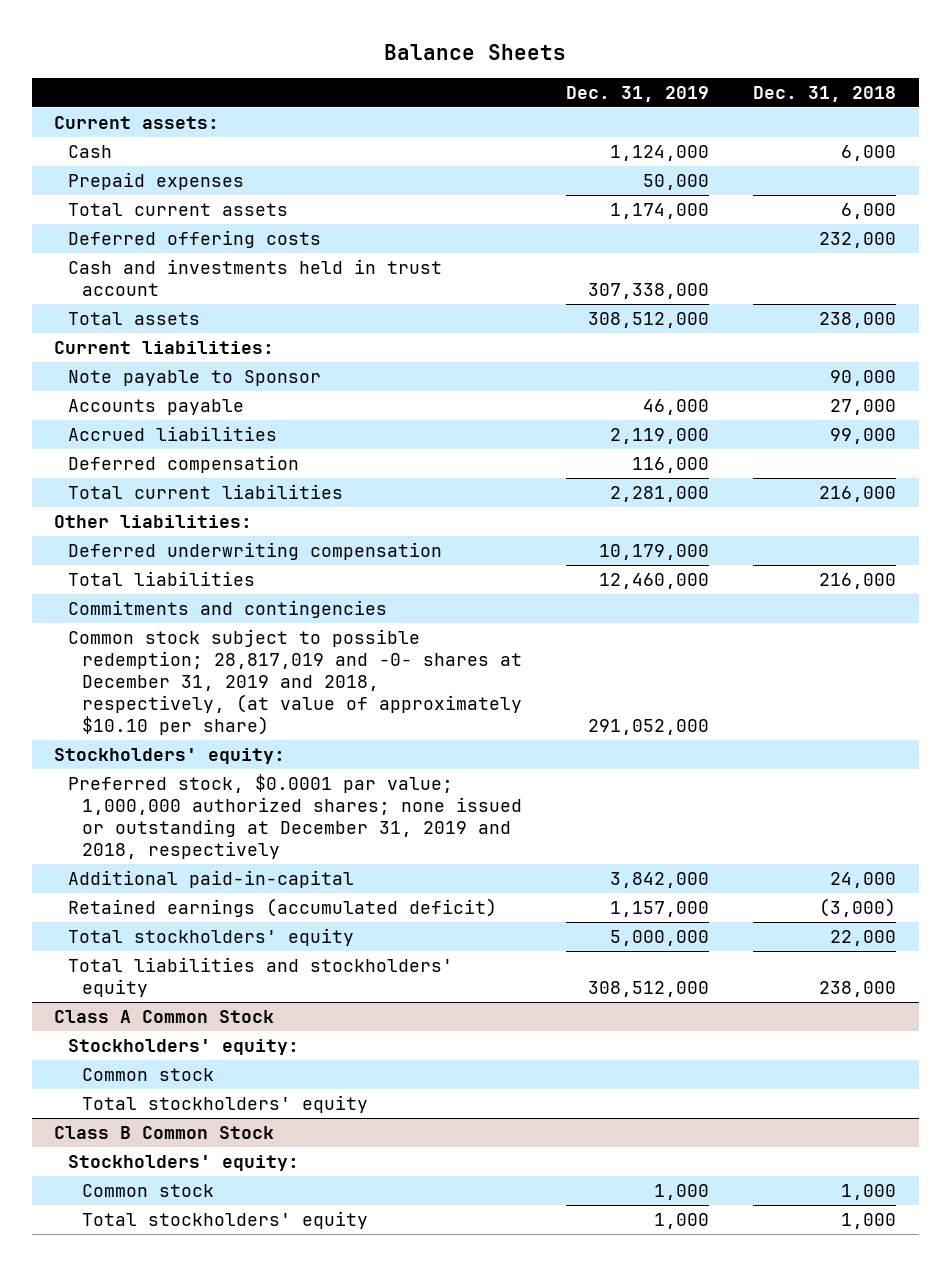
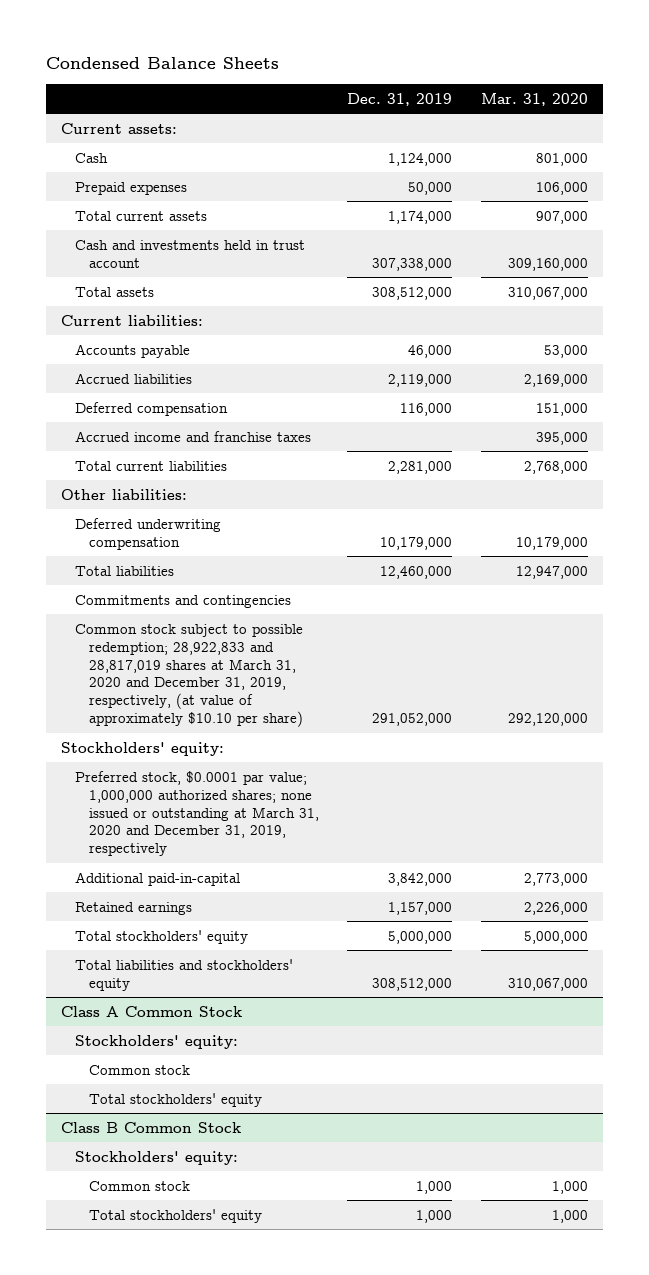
[384,43,567,60] Balance Sheets -> [46,57,280,70] Condensed Balance Sheets
[753,86,897,103] Dec. 31, 2018 -> none
none -> [481,92,589,106] Mar. 31, 2020
[67,230,321,249] Deferred offering costs -> none
[67,370,321,387] Note payable to Sponsor -> none
none -> [74,430,311,442] Accrued income and franchise taxes
[67,629,522,736] Common stock subject to possible redemption; 28,817,019 and -0- shares at December 31, 2019 and 2018, respectively, (at value of approximately $10.10 per share) -> [74,623,303,728] Common stock subject to possible redemption; 28,922,833 and 28,817,019 shares at March 31, 2020 and December 31, 2019, respectively, (at value of approximately $10.10 per share)
[67,774,522,860] Preferred stock, $0.0001 par value; 1,000,000 authorized shares; none issued or outstanding at December 31, 2019 and 2018, respectively -> [74,770,319,857] Preferred stock, $0.0001 par value; 1,000,000 authorized shares; none issued or outstanding at March 31, 2020 and December 31, 2019, respectively
[67,898,497,918] Retained earnings (accumulated deficit) -> [74,901,192,915] Retained earnings

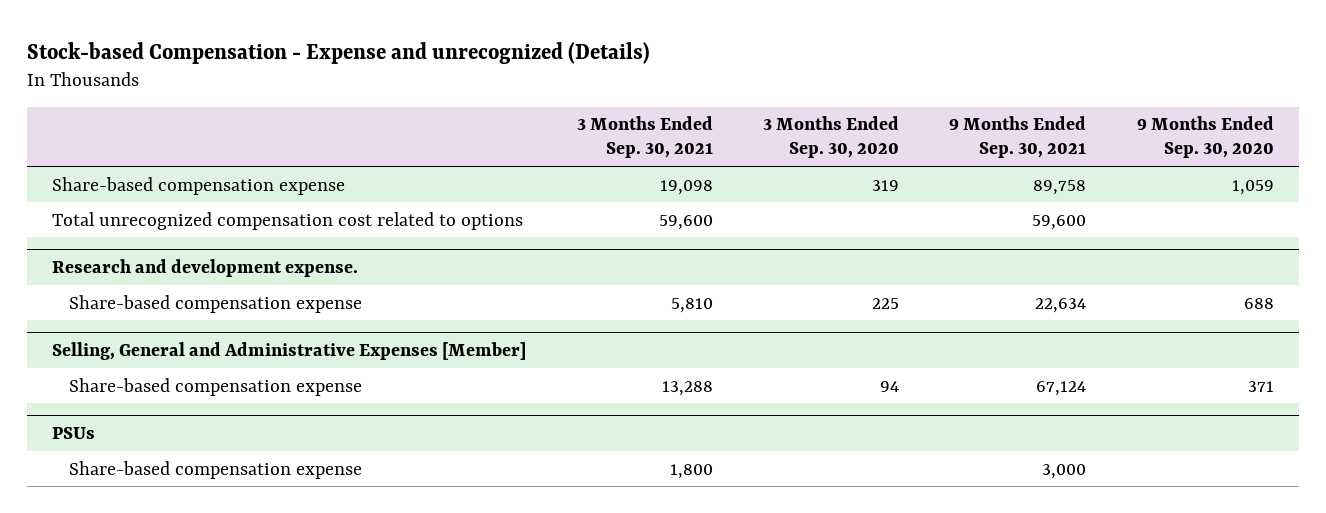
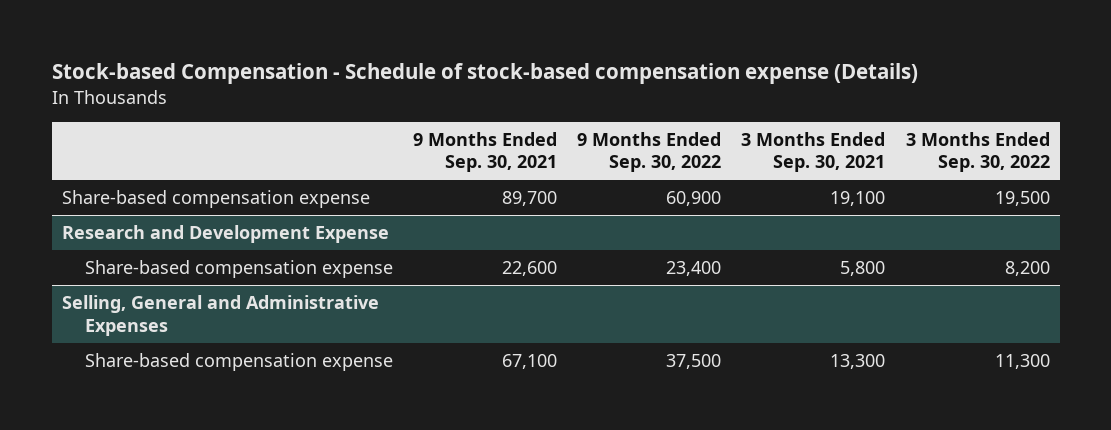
[26,41,650,64] Stock-based Compensation - Expense and unrecognized (Details) -> [51,63,918,85] Stock-based Compensation - Schedule of stock-based compensation expense (Details)
[763,116,900,159] 3 Months Ended Sep. 30, 2020 -> none
[1136,116,1274,159] 9 Months Ended Sep. 30, 2020 -> none
none -> [577,131,722,173] 9 Months Ended Sep. 30, 2022
none -> [905,131,1050,173] 3 Months Ended Sep. 30, 2022
[52,211,524,230] Total unrecognized compensation cost related to options -> none
[52,426,96,439] PSUs -> none
[68,460,362,479] Share-based compensation expense -> none
[659,179,713,195] 19,098 -> [830,191,886,207] 19,100
[1033,179,1087,195] 89,758 -> [502,191,558,207] 89,700
[52,258,359,277] Research and development expense. -> [61,225,389,244] Research and Development Expense
[670,297,713,313] 5,810 -> [840,261,886,277] 5,800
[1035,297,1087,313] 22,634 -> [502,261,558,277] 22,600
[52,341,527,360] Selling, General and Administrative Expenses [Member] -> [61,295,379,336] Selling, General and Administrative Expenses
[661,380,713,396] 13,288 -> [830,354,886,370] 13,300
[1036,380,1087,396] 67,124 -> [502,354,558,370] 67,100

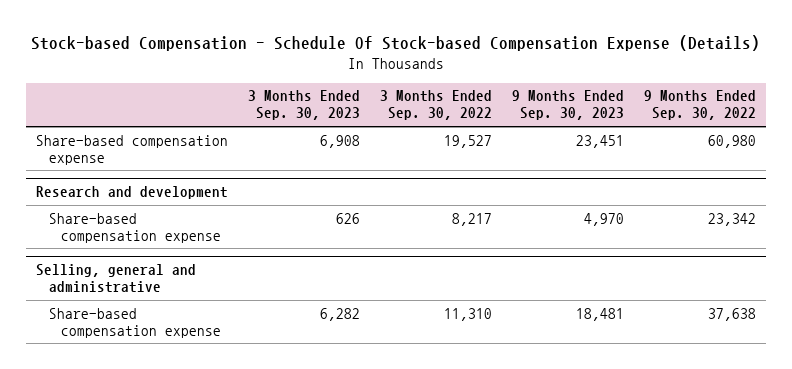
[51,63,918,85] Stock-based Compensation - Schedule of stock-based compensation expense (Details) -> [30,35,760,52] Stock-based Compensation - Schedule Of Stock-based Compensation Expense (Details)
[413,131,558,173] 9 Months Ended Sep. 30, 2021 -> none
[741,131,886,173] 3 Months Ended Sep. 30, 2021 -> none
none -> [247,90,360,121] 3 Months Ended Sep. 30, 2023
none -> [511,90,624,121] 9 Months Ended Sep. 30, 2023
[666,191,722,207] 60,900 -> [708,134,757,148] 60,980
[994,191,1050,207] 19,500 -> [443,134,492,148] 19,527
[61,225,389,244] Research and Development Expense -> [35,186,228,200] Research and development
[666,261,722,277] 23,400 -> [708,212,757,226] 23,342
[1004,261,1050,277] 8,200 -> [451,212,492,226] 8,217
[61,295,379,336] Selling, General and Administrative Expenses -> [35,264,196,294] Selling, general and administrative
[666,354,722,370] 37,500 -> [708,307,757,321] 37,638
[994,354,1050,370] 11,300 -> [443,307,492,321] 11,310

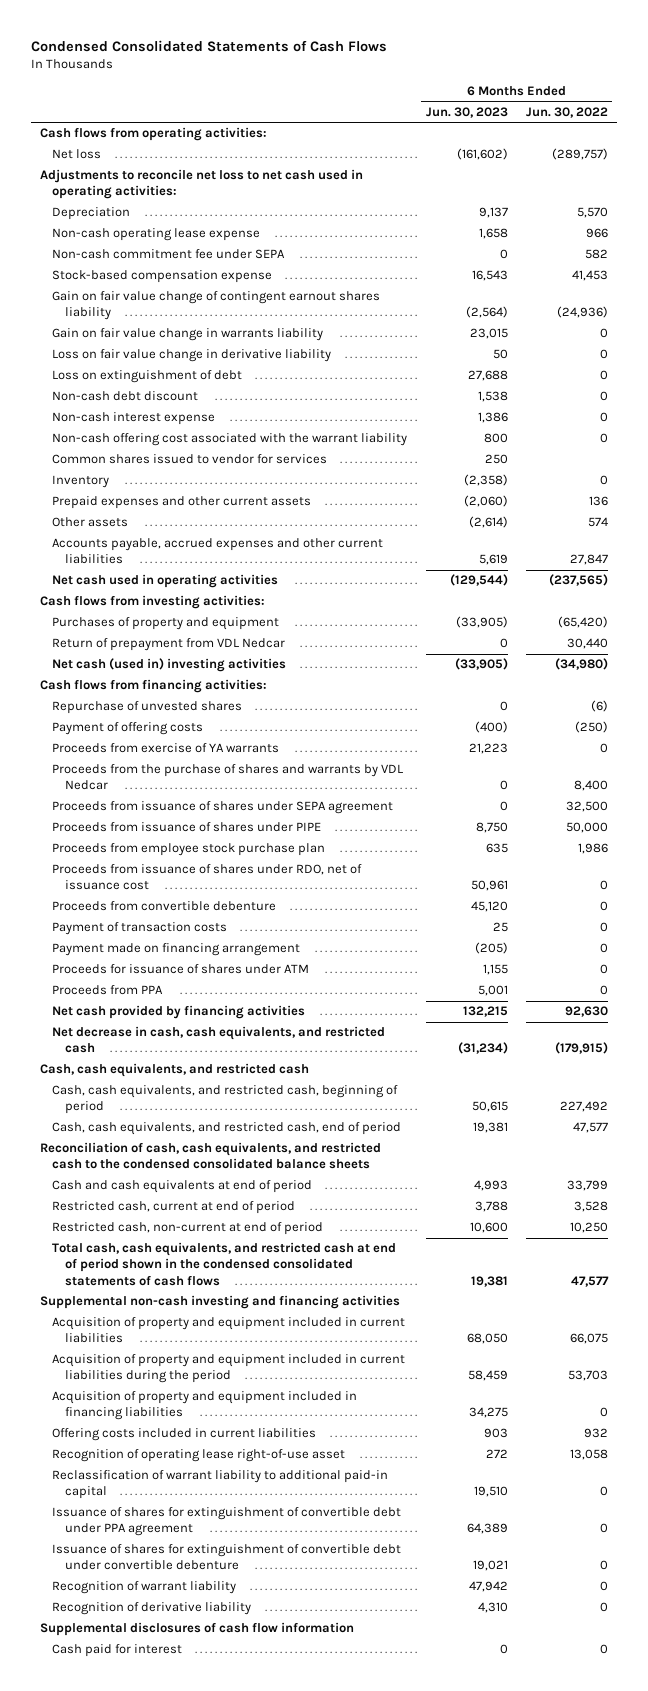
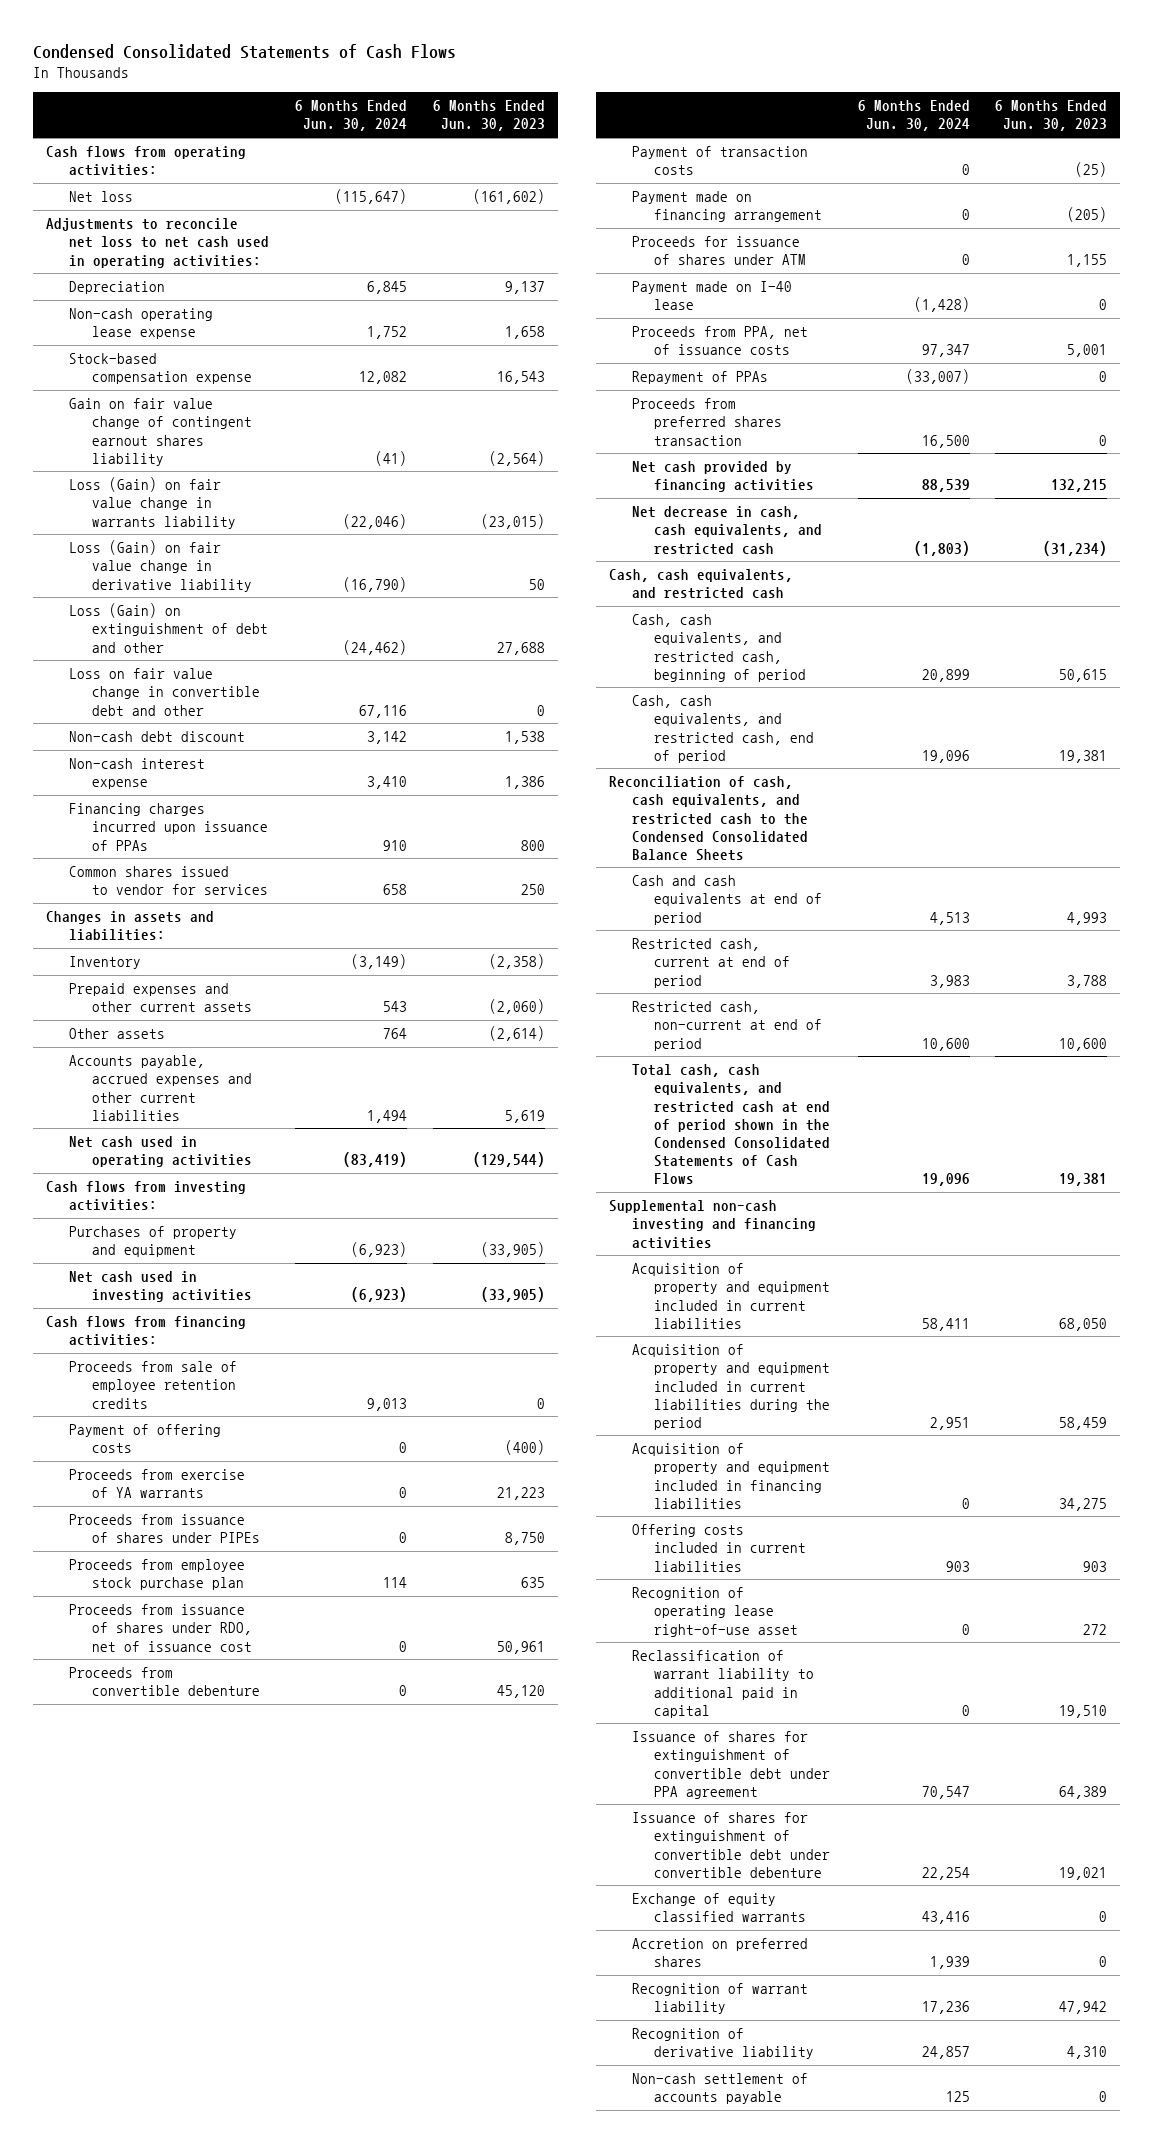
[525,106,608,118] Jun. 30, 2022 -> none
none -> [295,100,408,132] 6 Months Ended Jun. 30, 2024
[52,249,286,260] Non-cash commitment fee under SEPA -> none
[52,328,324,342] Gain on fair value change in warrants liability -> [69,477,236,529] Loss (Gain) on fair value change in warrants liability
[469,328,508,340] 23,015 -> [481,513,546,529] (23,015)
[52,349,332,363] Loss on fair value change in derivative liability -> [69,540,252,592] Loss (Gain) on fair value change in derivative liability
[52,370,243,384] Loss on extinguishment of debt -> [69,603,268,653] Loss (Gain) on extinguishment of debt and other
none -> [69,668,260,716] Loss on fair value change in convertible debt and other
[52,433,408,447] Non-cash offering cost associated with the warrant liability -> none
none -> [69,803,268,851] Financing charges incurred upon issuance of PPAs
none -> [46,911,215,942] Changes in assets and liabilities:
[52,638,286,652] Return of prepayment from VDL Nedcar -> none
[52,658,287,673] Net cash (used in) investing activities -> [69,1271,252,1303] Net cash used in investing activities
[52,701,243,715] Repurchase of unvested shares -> none
none -> [69,1361,238,1409] Proceeds from sale of employee retention credits
[52,764,404,791] Proceeds from the purchase of shares and warrants by VDL Nedcar -> none
[52,801,394,815] Proceeds from issuance of shares under SEPA agreement -> none
[52,822,322,833] Proceeds from issuance of shares under PIPE -> [69,1514,260,1544] Proceeds from issuance of shares under PIPEs
[492,922,508,933] 25 -> [1075,162,1108,178] (25)
[52,985,164,996] Proceeds from PPA -> none
none -> [631,281,792,311] Payment made on I-40 lease
none -> [631,326,808,356] Proceeds from PPA, net of issuance costs
none -> [631,371,768,385] Repayment of PPAs
none -> [631,398,783,446] Proceeds from preferred shares transaction
[40,1142,382,1170] Reconciliation of cash, cash equivalents, and restricted cash to the condensed consolidated balance sheets -> [608,776,808,861] Reconciliation of cash, cash equivalents, and restricted cash to the Condensed Consolidated Balance Sheets
[52,1242,397,1286] Total cash, cash equivalents, and restricted cash at end of period shown in the condensed consolidated statements of cash flows -> [631,1064,831,1184] Total cash, cash equivalents, and restricted cash at end of period shown in the Condensed Consolidated Statements of Cash Flows
[52,1470,389,1500] Reclassification of warrant liability to additional paid-in capital -> [631,1650,815,1718] Reclassification of warrant liability to additional paid in capital
none -> [631,1893,807,1923] Exchange of equity classified warrants
none -> [631,1938,808,1968] Accretion on preferred shares
[40,1622,355,1637] Supplemental disclosures of cash flow information -> none
[52,1644,183,1658] Cash paid for interest -> none
none -> [631,2073,808,2105] Non-cash settlement of accounts payable

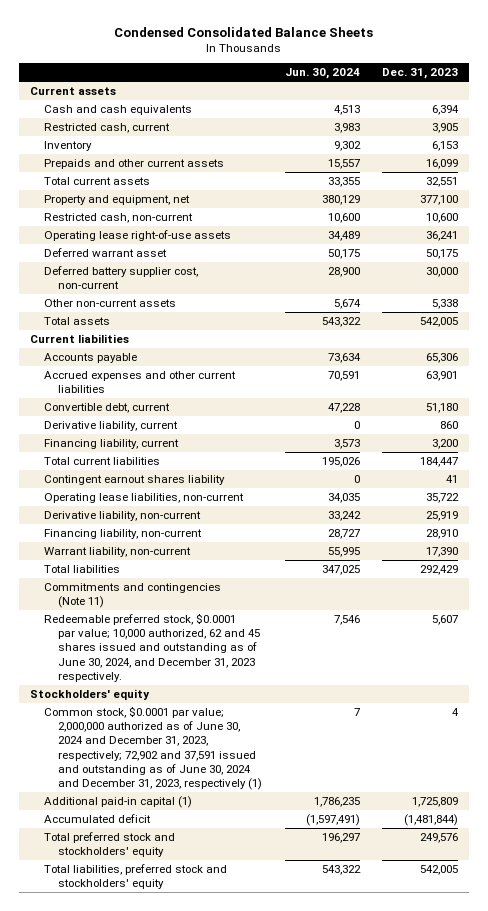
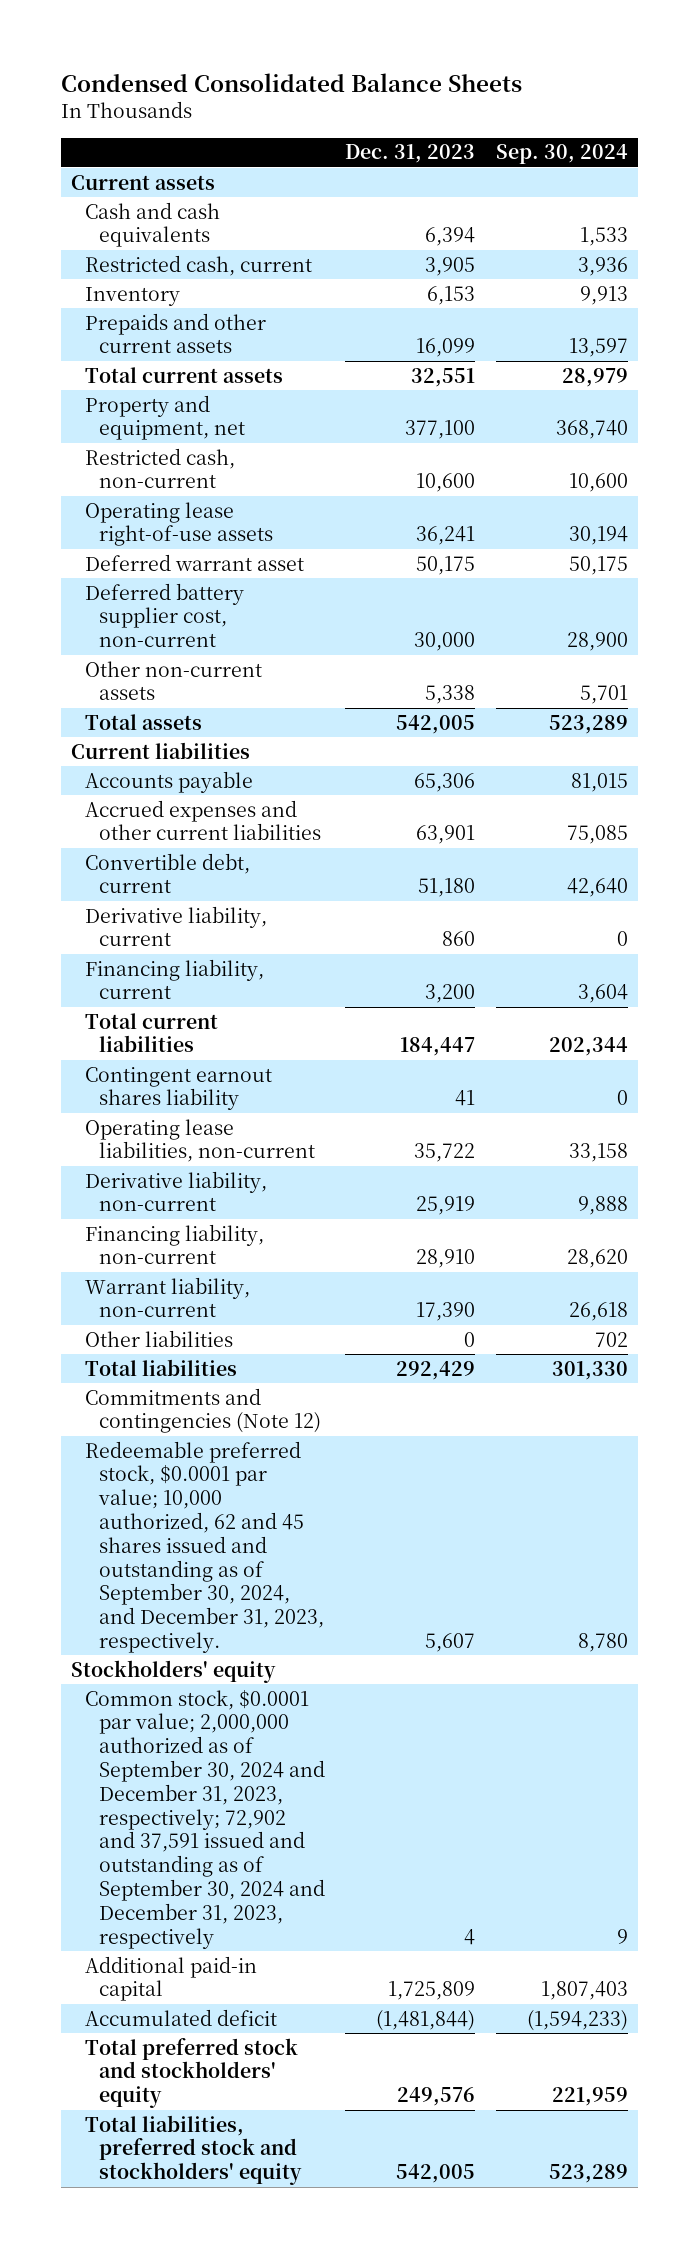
[284,68,360,80] Jun. 30, 2024 -> none
none -> [495,144,628,165] Sep. 30, 2024
none -> [85,1329,234,1347] Other liabilities
[44,582,222,609] Commitments and contingencies (Note 11) -> [85,1387,322,1434] Commitments and contingencies (Note 12)
[44,612,261,683] Redeemable preferred stock, $0.0001 par value; 10,000 authorized, 62 and 45 shares issued and outstanding as of June 30, 2024, and December 31, 2023 respectively. -> [85,1440,325,1654] Redeemable preferred stock, $0.0001 par value; 10,000 authorized, 62 and 45 shares issued and outstanding as of September 30, 2024, and December 31, 2023, respectively.
[44,705,263,791] Common stock, $0.0001 par value; 2,000,000 authorized as of June 30, 2024 and December 31, 2023, respectively; 72,902 and 37,591 issued and outstanding as of June 30, 2024 and December 31, 2023, respectively (1) -> [85,1689,326,1949] Common stock, $0.0001 par value; 2,000,000 authorized as of September 30, 2024 and December 31, 2023, respectively; 72,902 and 37,591 issued and outstanding as of September 30, 2024 and December 31, 2023, respectively
[44,795,193,808] Additional paid-in capital (1) -> [85,1955,258,2002] Additional paid-in capital

